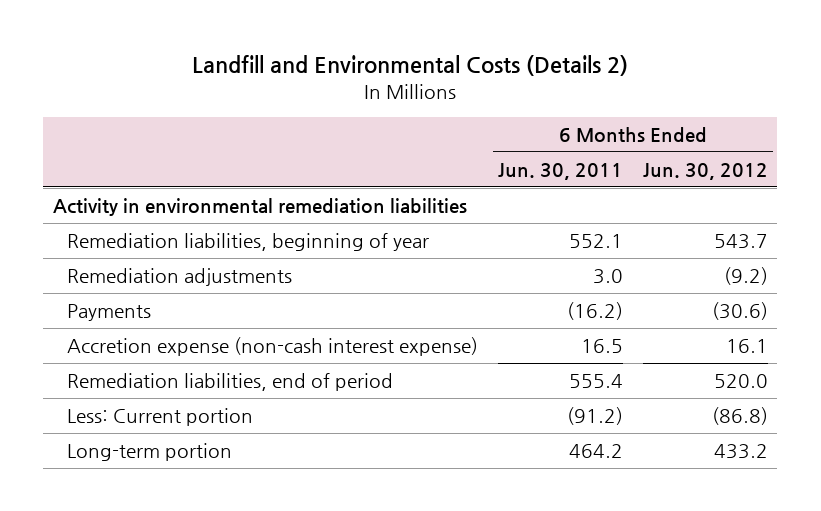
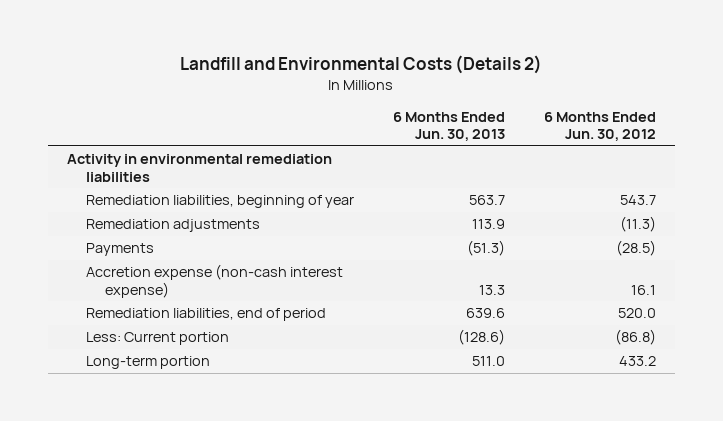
[498,163,624,181] Jun. 30, 2011 -> none
none -> [392,112,505,142] 6 Months Ended Jun. 30, 2013
[723,267,768,286] (9.2) -> [619,216,656,233] (11.3)
[711,302,768,321] (30.6) -> [615,240,656,257] (28.5)

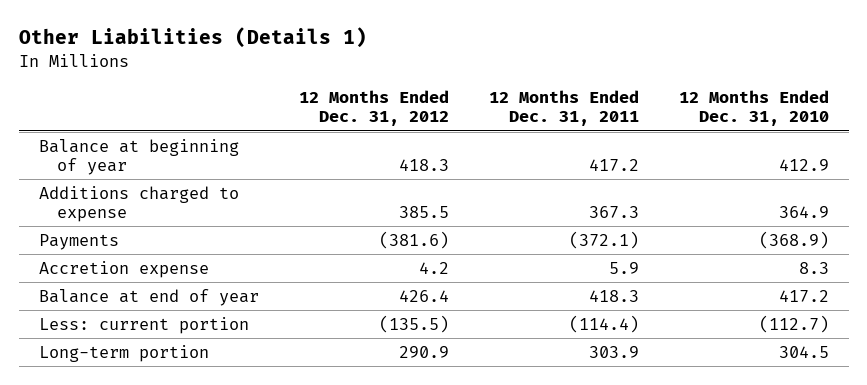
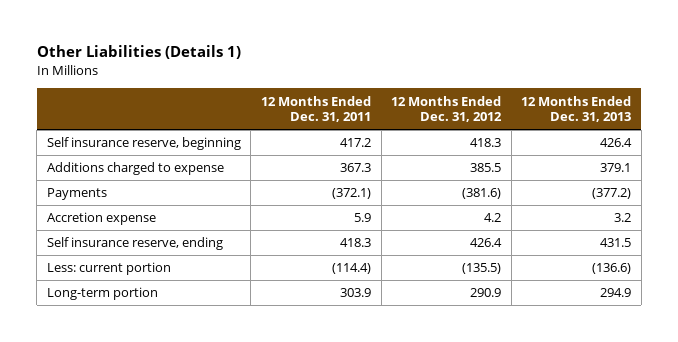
[678,90,829,127] 12 Months Ended Dec. 31, 2010 -> none
none -> [521,95,632,123] 12 Months Ended Dec. 31, 2013
[38,138,239,175] Balance at beginning of year -> [46,137,241,151] Self insurance reserve, beginning
[38,288,259,306] Balance at end of year -> [46,237,223,251] Self insurance reserve, ending

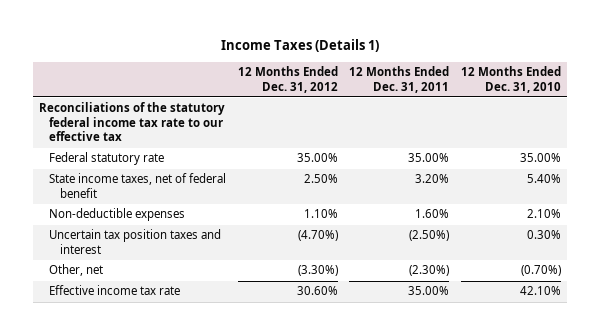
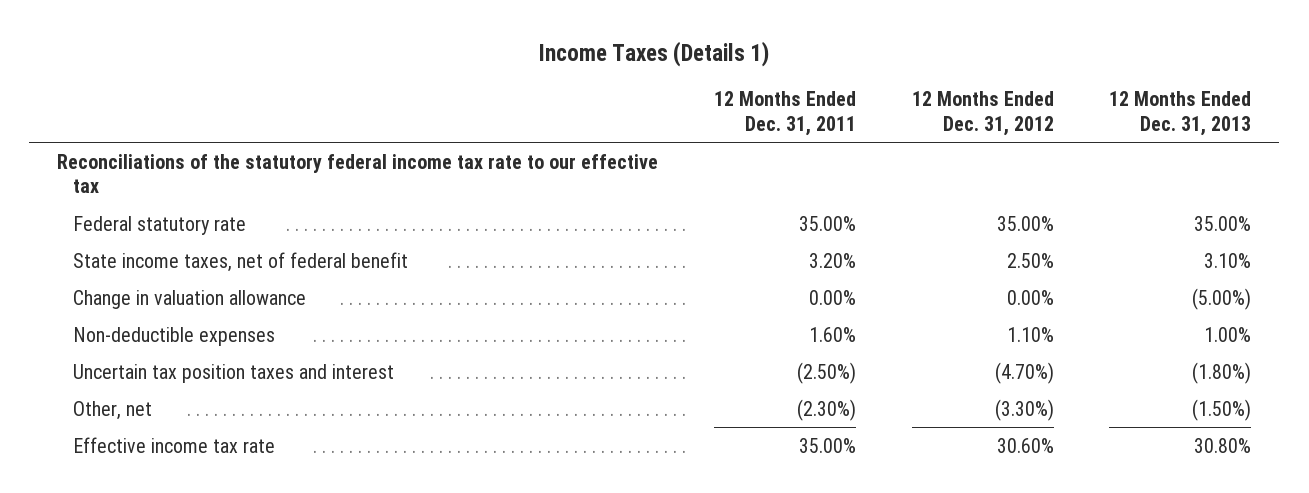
[460,66,561,93] 12 Months Ended Dec. 31, 2010 -> none
none -> [1109,91,1252,137] 12 Months Ended Dec. 31, 2013
none -> [72,289,306,309] Change in valuation allowance

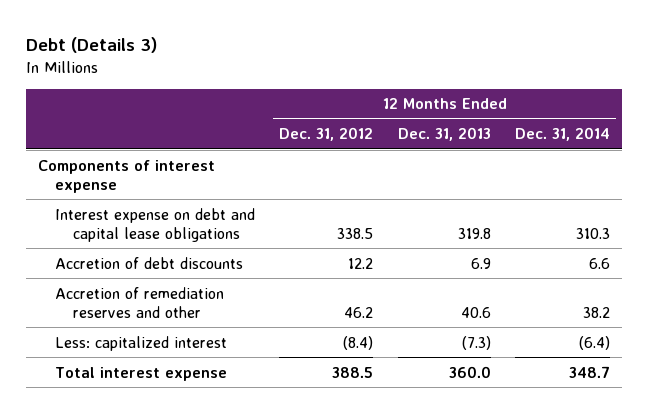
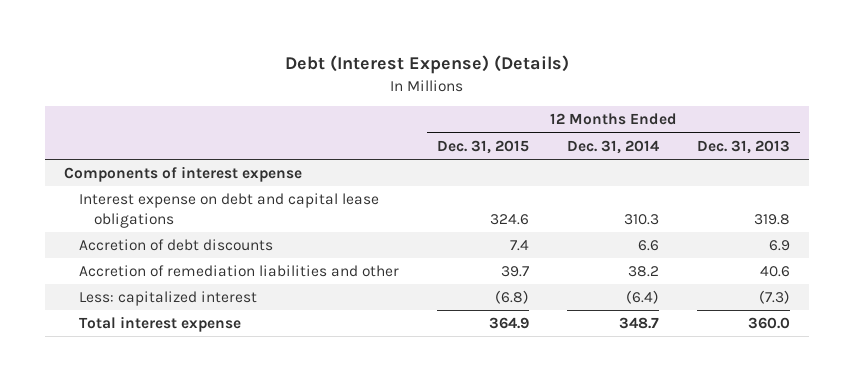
[25,36,157,53] Debt (Details 3) -> [285,55,570,75] Debt (Interest Expense) (Details)
[279,127,374,142] Dec. 31, 2012 -> none
none -> [436,139,529,154] Dec. 31, 2015
[55,286,225,318] Accretion of remediation reserves and other -> [78,265,399,278] Accretion of remediation liabilities and other

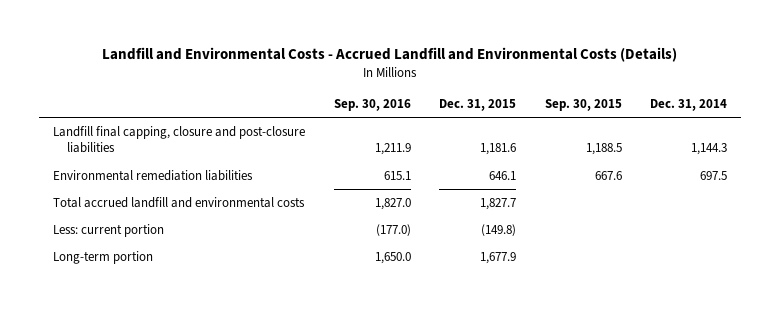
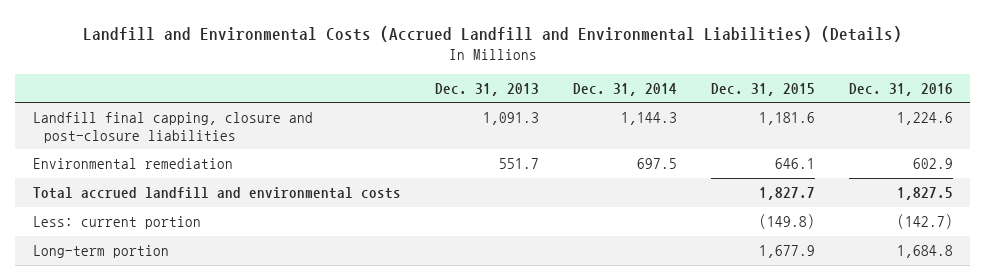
[102,47,678,63] Landfill and Environmental Costs - Accrued Landfill and Environmental Costs (Details) -> [82,25,902,42] Landfill and Environmental Costs (Accrued Landfill and Environmental Liabilities) (Details)
[333,98,411,111] Sep. 30, 2016 -> none
[544,98,622,111] Sep. 30, 2015 -> none
none -> [434,82,539,96] Dec. 31, 2013
none -> [849,82,954,96] Dec. 31, 2016
[53,169,254,181] Environmental remediation liabilities -> [32,158,233,170] Environmental remediation

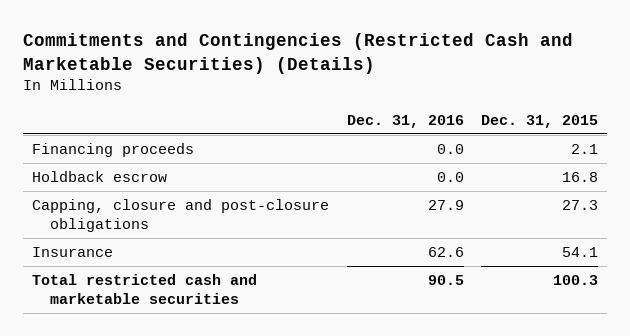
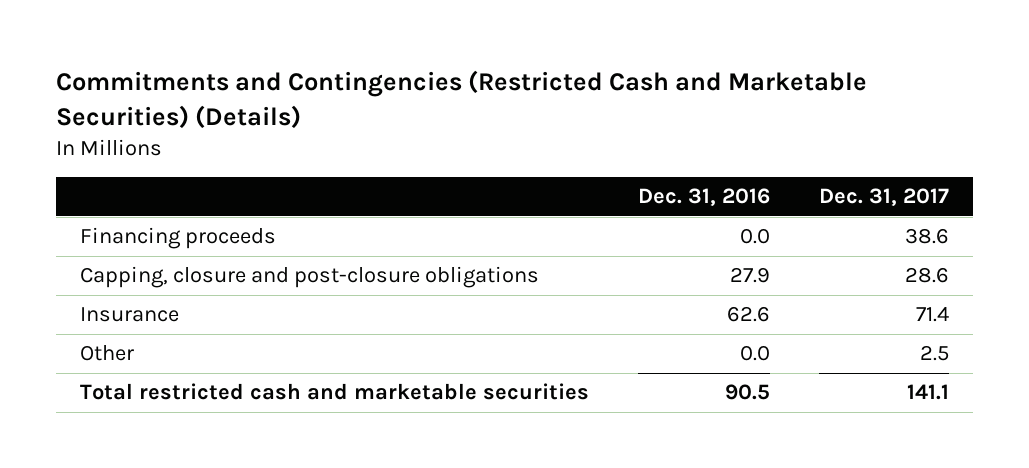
[481,114,599,128] Dec. 31, 2015 -> none
none -> [818,188,949,207] Dec. 31, 2017
[31,171,167,183] Holdback escrow -> none
none -> [80,345,135,362] Other

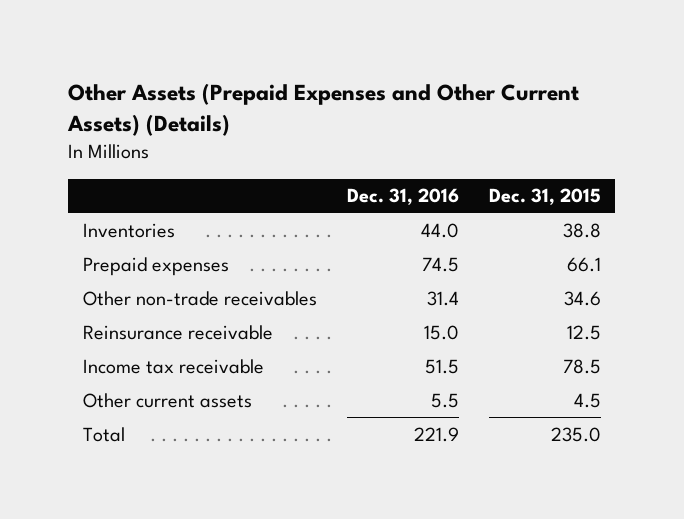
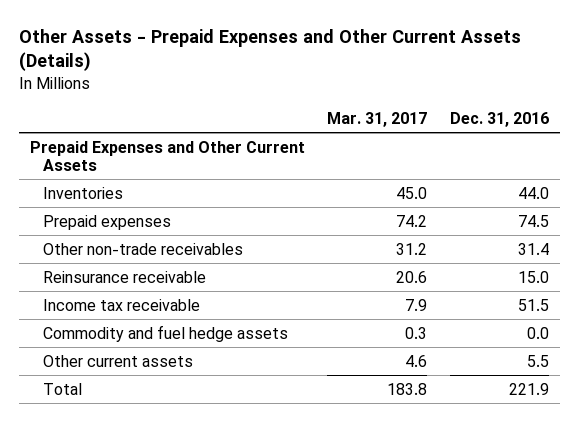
[67,82,580,137] Other Assets (Prepaid Expenses and Other Current Assets) (Details) -> [18,29,521,72] Other Assets - Prepaid Expenses and Other Current Assets (Details)
[488,188,601,206] Dec. 31, 2015 -> none
none -> [327,112,428,128] Mar. 31, 2017
none -> [29,140,305,171] Prepaid Expenses and Other Current Assets
none -> [42,324,288,342] Commodity and fuel hedge assets

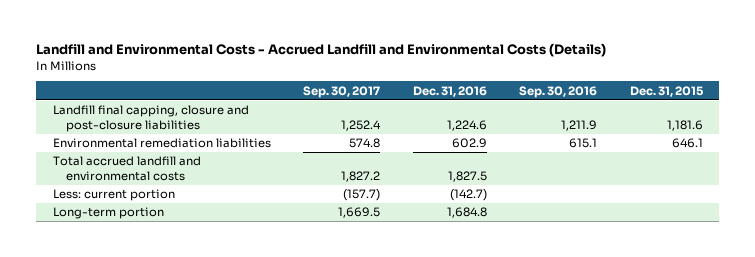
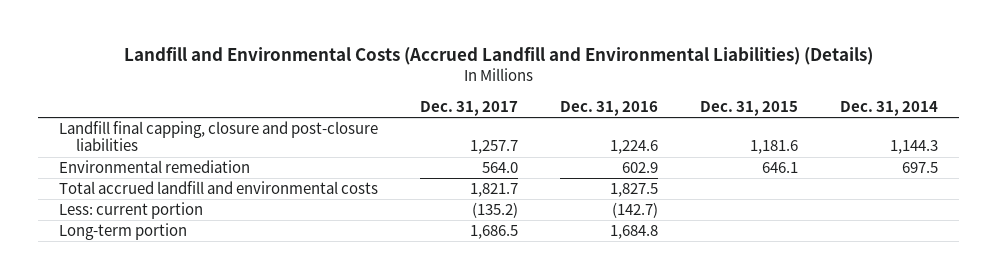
[36,43,607,58] Landfill and Environmental Costs - Accrued Landfill and Environmental Costs (Details) -> [123,47,873,66] Landfill and Environmental Costs (Accrued Landfill and Environmental Liabilities) (Details)
[303,85,381,98] Sep. 30, 2017 -> none
[519,85,598,98] Sep. 30, 2016 -> none
none -> [420,101,519,117] Dec. 31, 2017
none -> [840,101,939,117] Dec. 31, 2014
[52,138,271,149] Environmental remediation liabilities -> [59,160,251,174] Environmental remediation

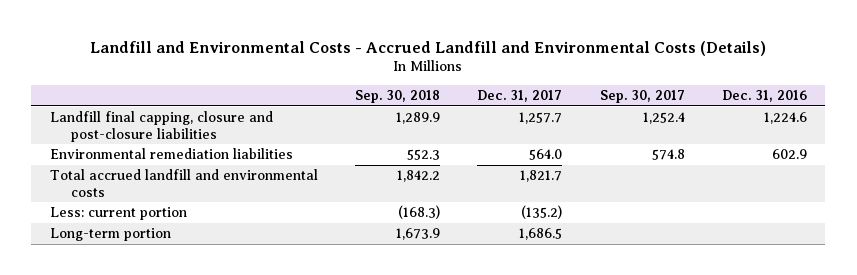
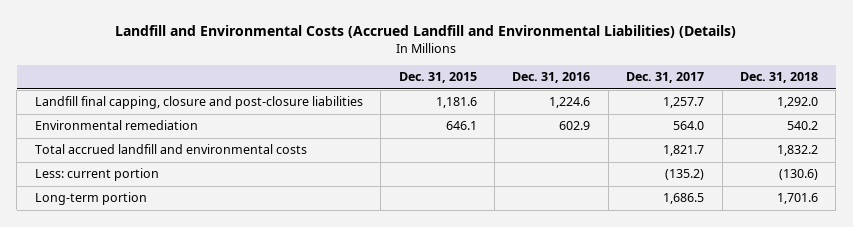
[90,40,767,56] Landfill and Environmental Costs - Accrued Landfill and Environmental Costs (Details) -> [115,24,737,38] Landfill and Environmental Costs (Accrued Landfill and Environmental Liabilities) (Details)
[355,90,441,104] Sep. 30, 2018 -> none
[599,90,685,104] Sep. 30, 2017 -> none
none -> [398,72,477,84] Dec. 31, 2015
none -> [739,72,818,84] Dec. 31, 2018
[49,148,293,160] Environmental remediation liabilities -> [34,120,198,131] Environmental remediation

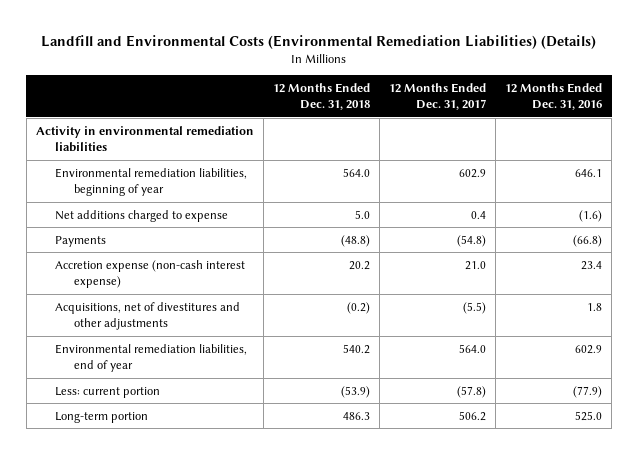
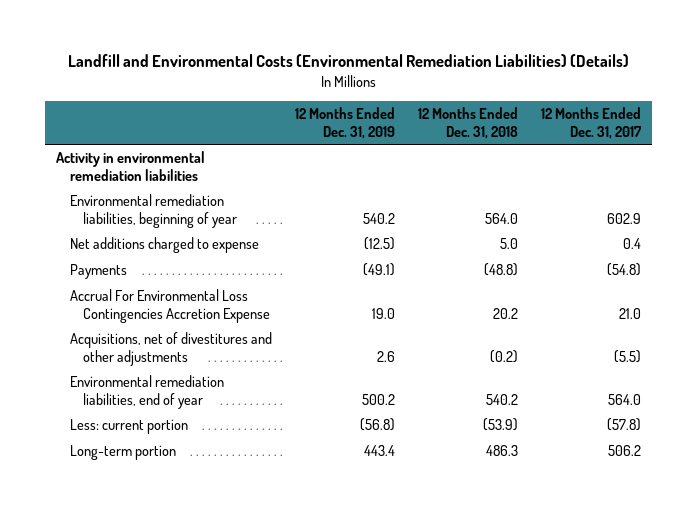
[505,83,603,111] 12 Months Ended Dec. 31, 2016 -> none
none -> [294,107,395,139] 12 Months Ended Dec. 31, 2019
[54,259,245,288] Accretion expense (non-cash interest expense) -> [69,289,271,323] Accrual For Environmental Loss Contingencies Accretion Expense

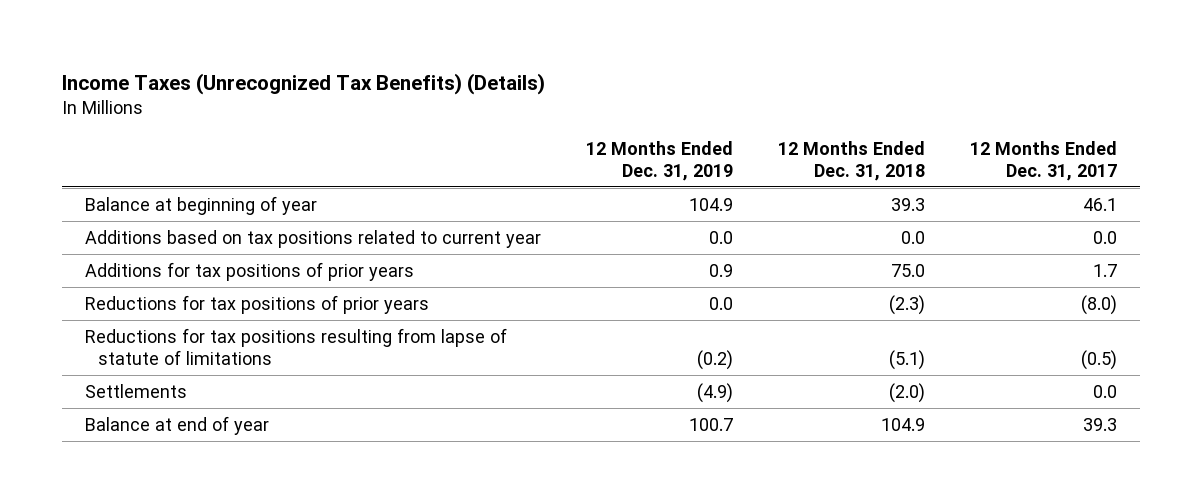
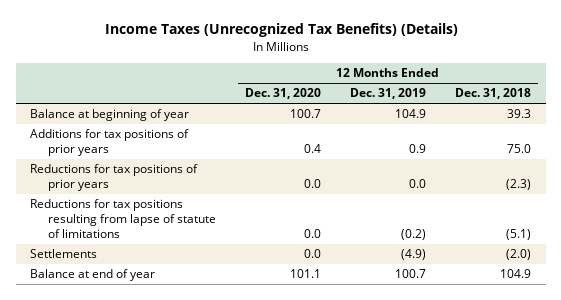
[970,141,1118,181] 12 Months Ended Dec. 31, 2017 -> none
none -> [245,88,322,100] Dec. 31, 2020
[84,229,541,248] Additions based on tax positions related to current year -> none

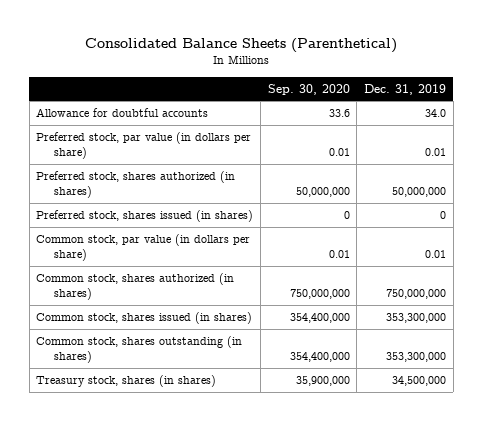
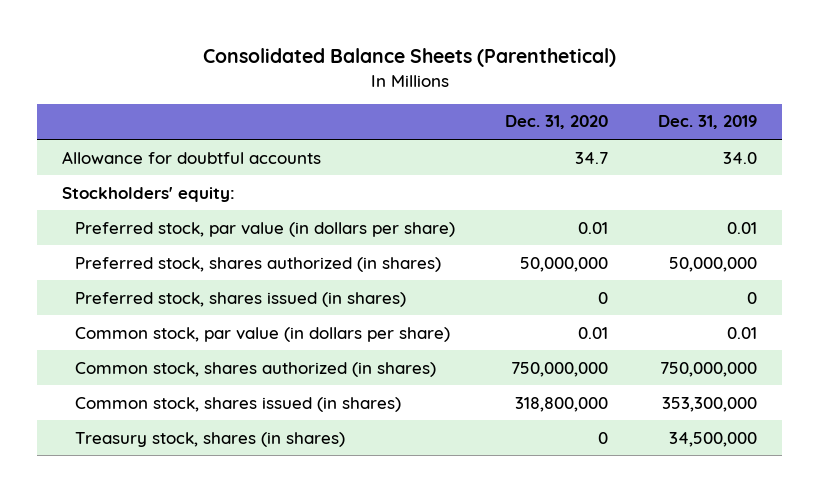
[267,83,350,95] Sep. 30, 2020 -> none
none -> [505,115,609,130] Dec. 31, 2020
none -> [61,186,235,202] Stockholders' equity:
[36,335,243,364] Common stock, shares outstanding (in shares) -> none

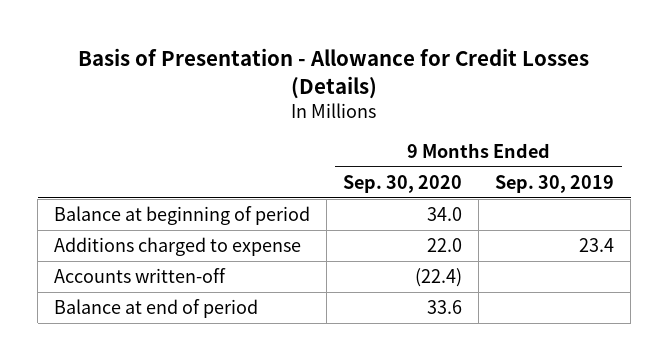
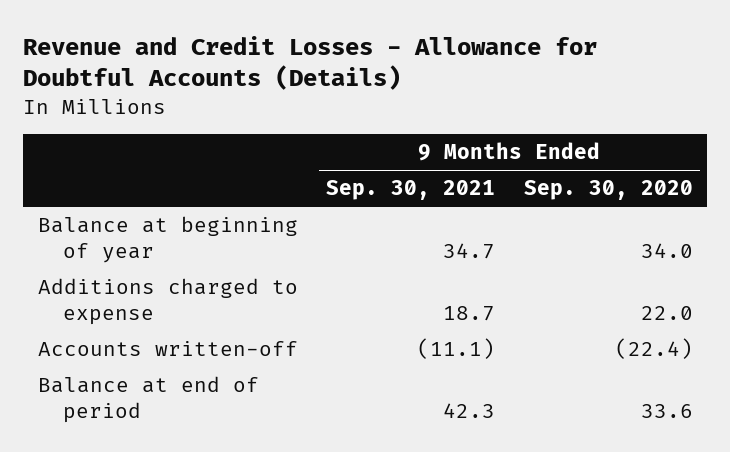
[78,47,590,99] Basis of Presentation - Allowance for Credit Losses (Details) -> [23,35,598,91] Revenue and Credit Losses - Allowance for Doubtful Accounts (Details)
[495,174,615,193] Sep. 30, 2019 -> none
none -> [326,180,496,201] Sep. 30, 2021
[54,206,311,226] Balance at beginning of period -> [37,216,298,263] Balance at beginning of year

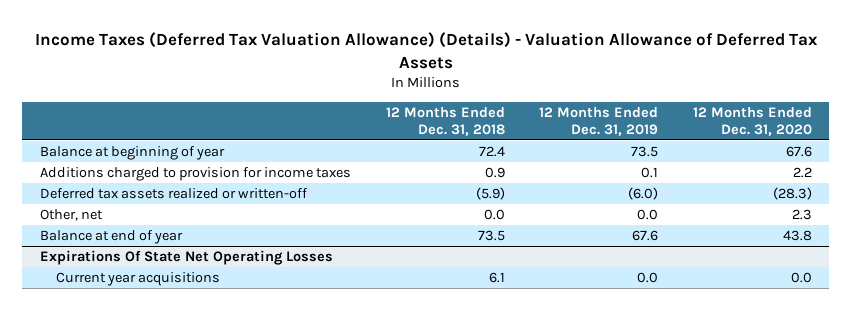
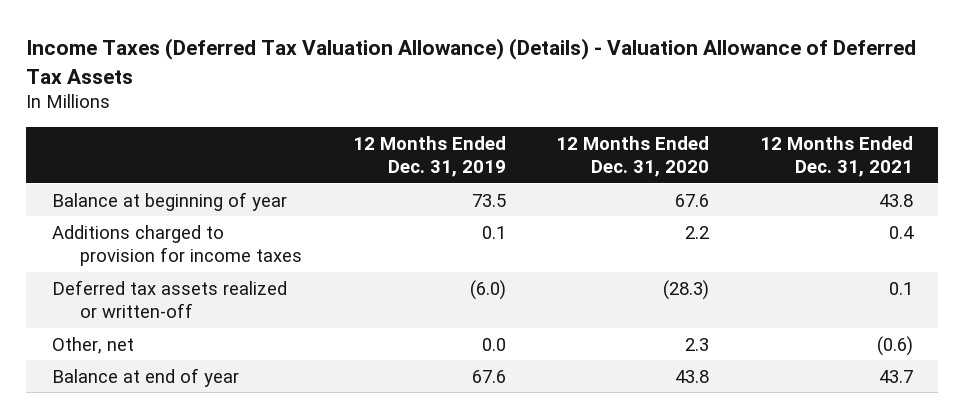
[385,106,505,136] 12 Months Ended Dec. 31, 2018 -> none
none -> [760,135,914,178] 12 Months Ended Dec. 31, 2021
[39,250,333,266] Expirations Of State Net Operating Losses -> none
[56,272,221,287] Current year acquisitions -> none

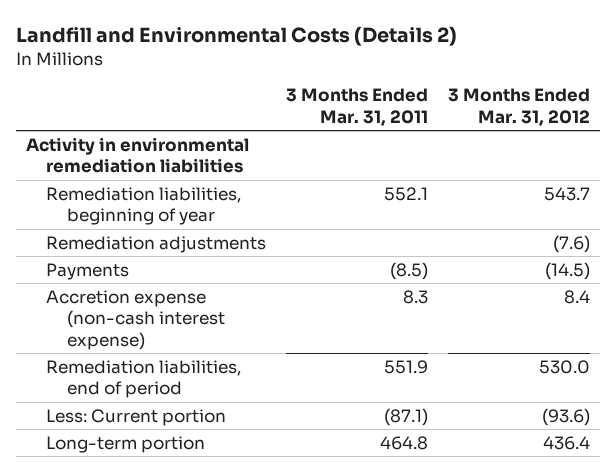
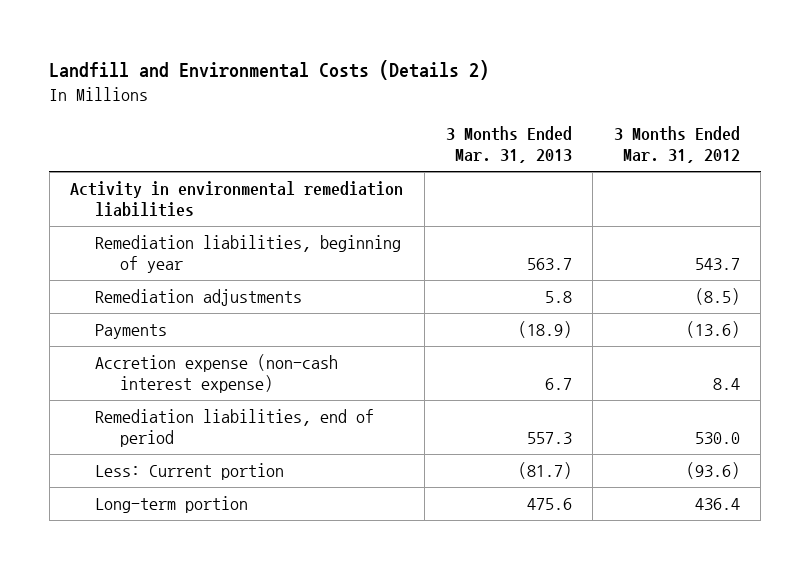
[286,87,429,126] 3 Months Ended Mar. 31, 2011 -> none
none -> [445,126,572,164] 3 Months Ended Mar. 31, 2013
[552,234,590,253] (7.6) -> [694,288,740,306] (8.5)
[544,261,590,280] (14.5) -> [685,321,740,339] (13.6)

